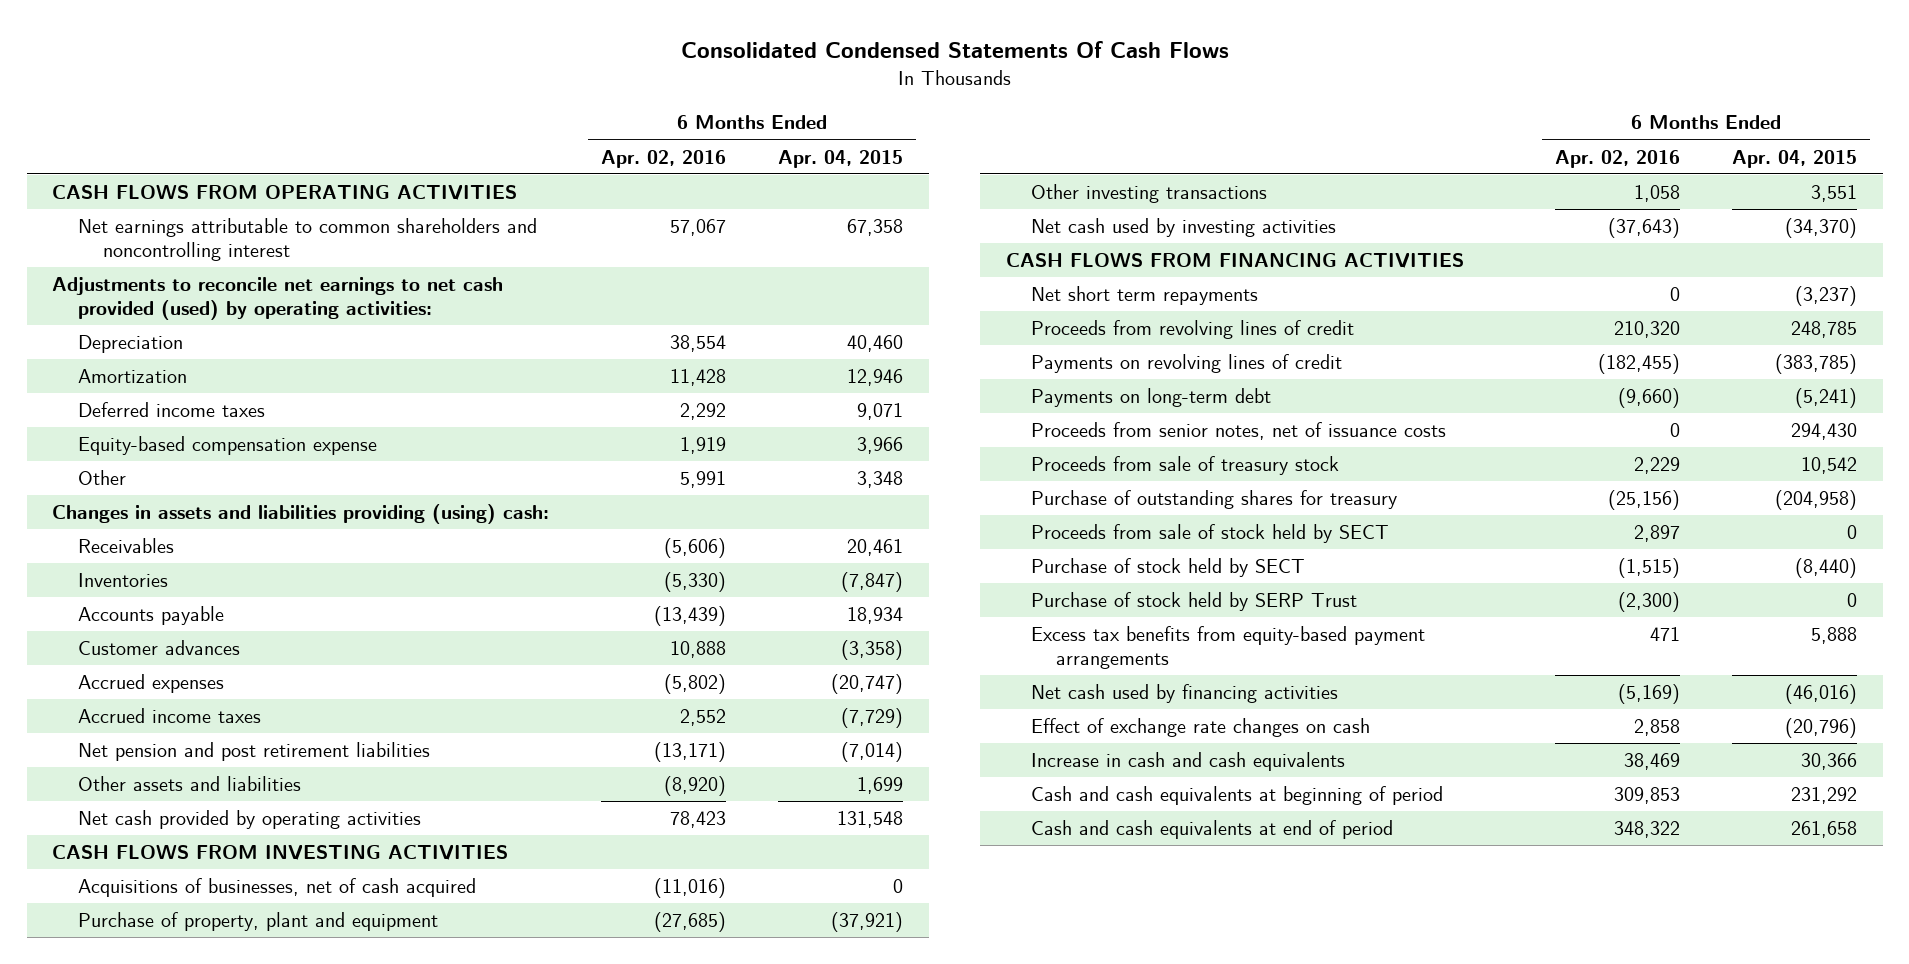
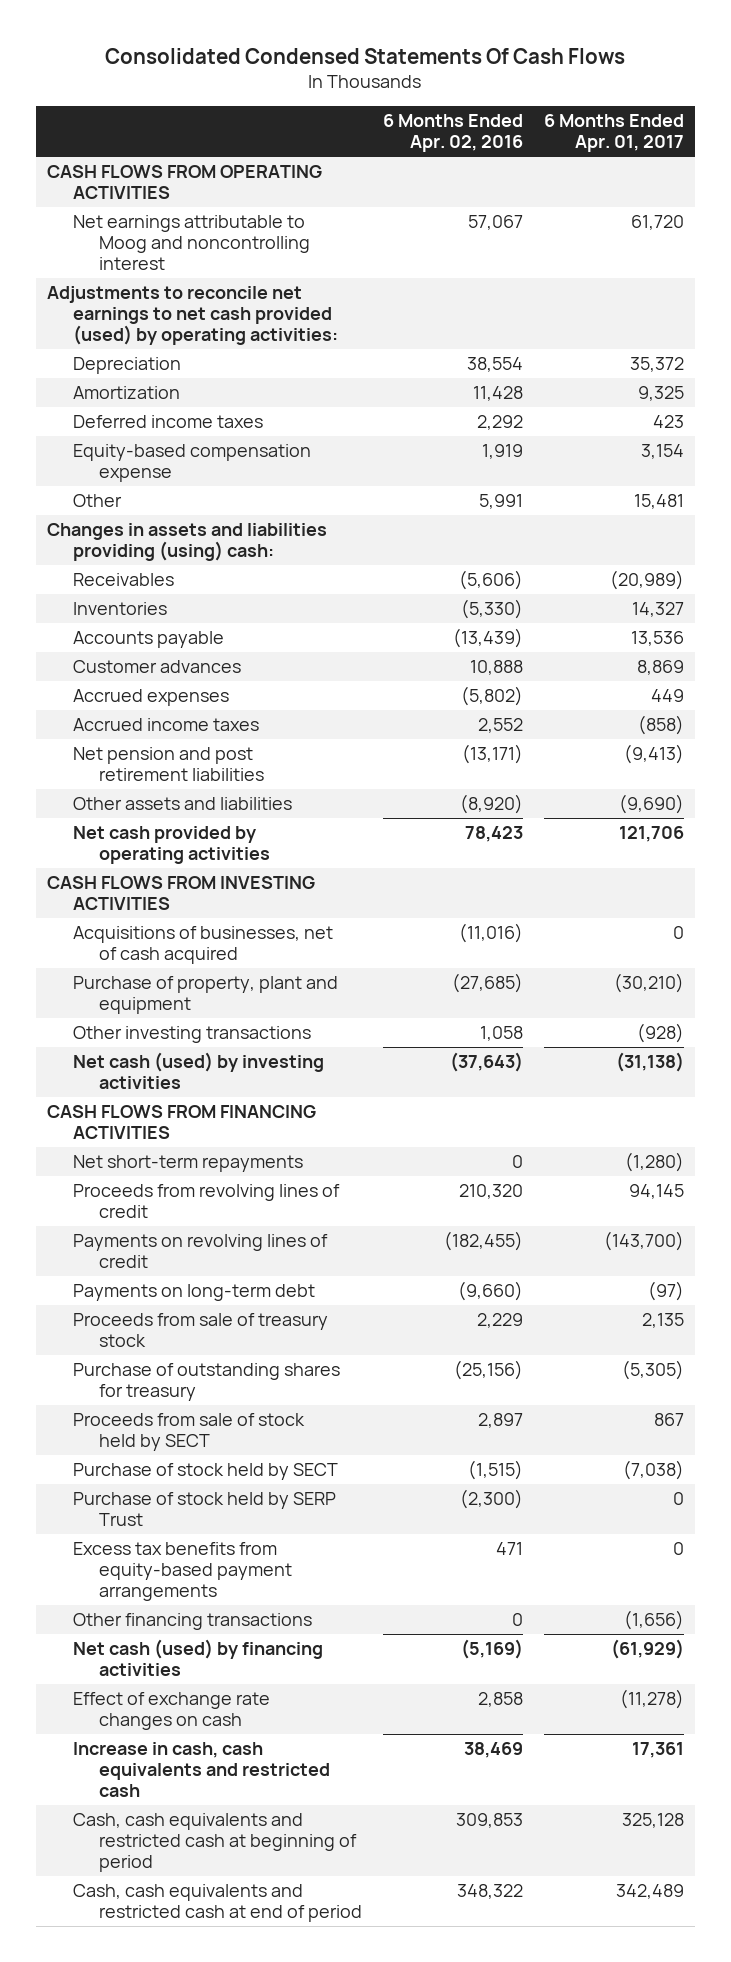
[778,149,904,168] Apr. 04, 2015 -> none
none -> [544,114,685,153] 6 Months Ended Apr. 01, 2017
[77,218,537,261] Net earnings attributable to common shareholders and noncontrolling interest -> [72,215,310,271] Net earnings attributable to Moog and noncontrolling interest
[1030,218,1336,238] Net cash used by investing activities -> [72,1052,324,1090] Net cash (used) by investing activities
[1030,286,1258,306] Net short term repayments -> [72,1155,303,1173] Net short-term repayments
[1030,422,1446,441] Proceeds from senior notes, net of issuance costs -> none
none -> [72,1613,312,1631] Other financing transactions
[1030,684,1338,704] Net cash used by financing activities -> [72,1639,323,1677] Net cash (used) by financing activities
[1030,752,1345,772] Increase in cash and cash equivalents -> [72,1742,330,1798] Increase in cash, cash equivalents and restricted cash
[1030,786,1443,806] Cash and cash equivalents at beginning of period -> [72,1813,357,1873] Cash, cash equivalents and restricted cash at beginning of period
[1030,820,1393,840] Cash and cash equivalents at end of period -> [72,1884,362,1923] Cash, cash equivalents and restricted cash at end of period

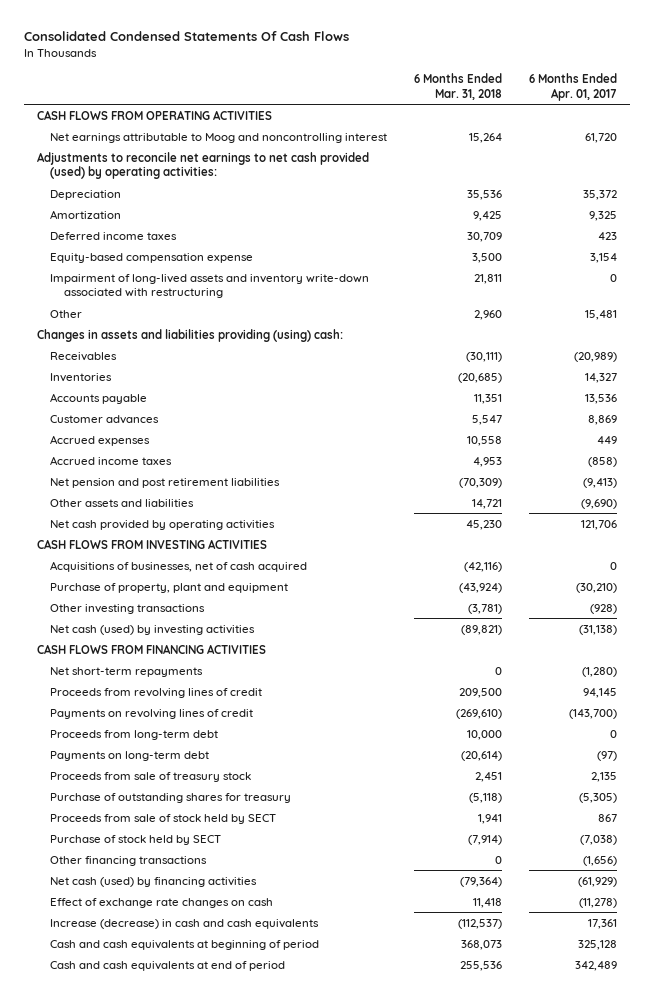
[382,114,523,153] 6 Months Ended Apr. 02, 2016 -> none
none -> [413,72,502,100] 6 Months Ended Mar. 31, 2018
none -> [50,273,370,299] Impairment of long-lived assets and inventory write-down associated with restructuring
none -> [50,729,219,740] Proceeds from long-term debt
[72,1492,336,1527] Purchase of stock held by SERP Trust -> none
[72,1542,292,1602] Excess tax benefits from equity-based payment arrangements -> none
[72,1742,330,1798] Increase in cash, cash equivalents and restricted cash -> [50,918,320,929] Increase (decrease) in cash and cash equivalents
[72,1813,357,1873] Cash, cash equivalents and restricted cash at beginning of period -> [50,939,320,950] Cash and cash equivalents at beginning of period
[72,1884,362,1923] Cash, cash equivalents and restricted cash at end of period -> [50,960,286,971] Cash and cash equivalents at end of period

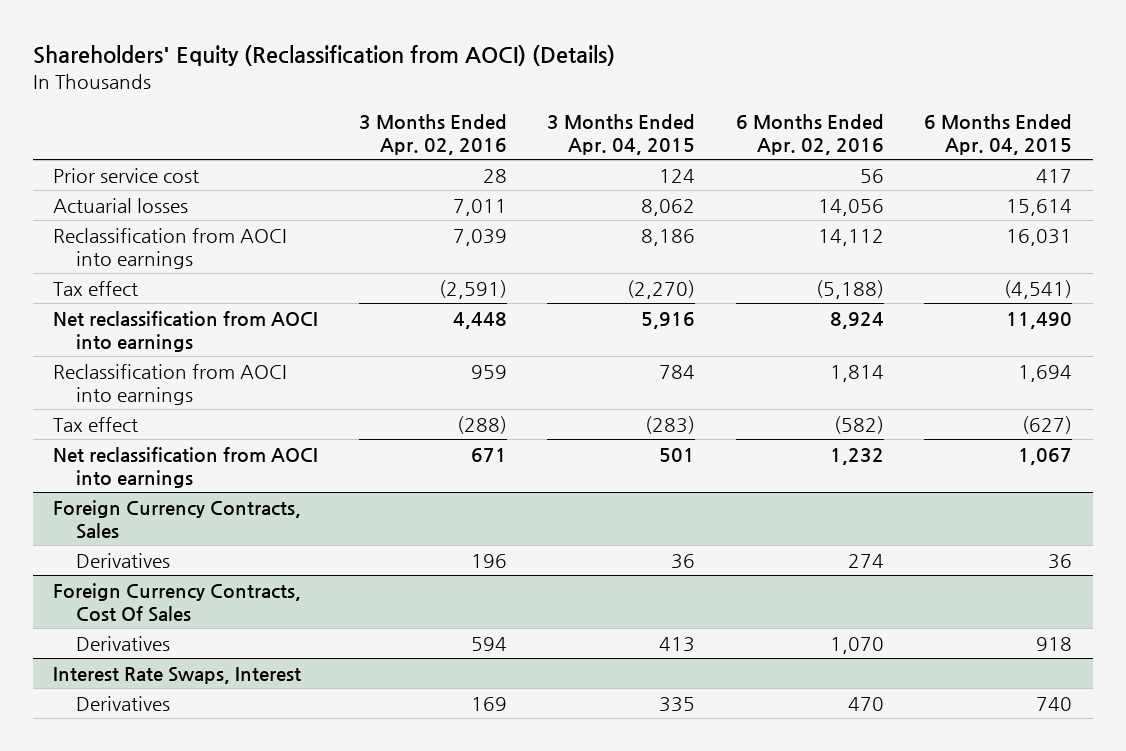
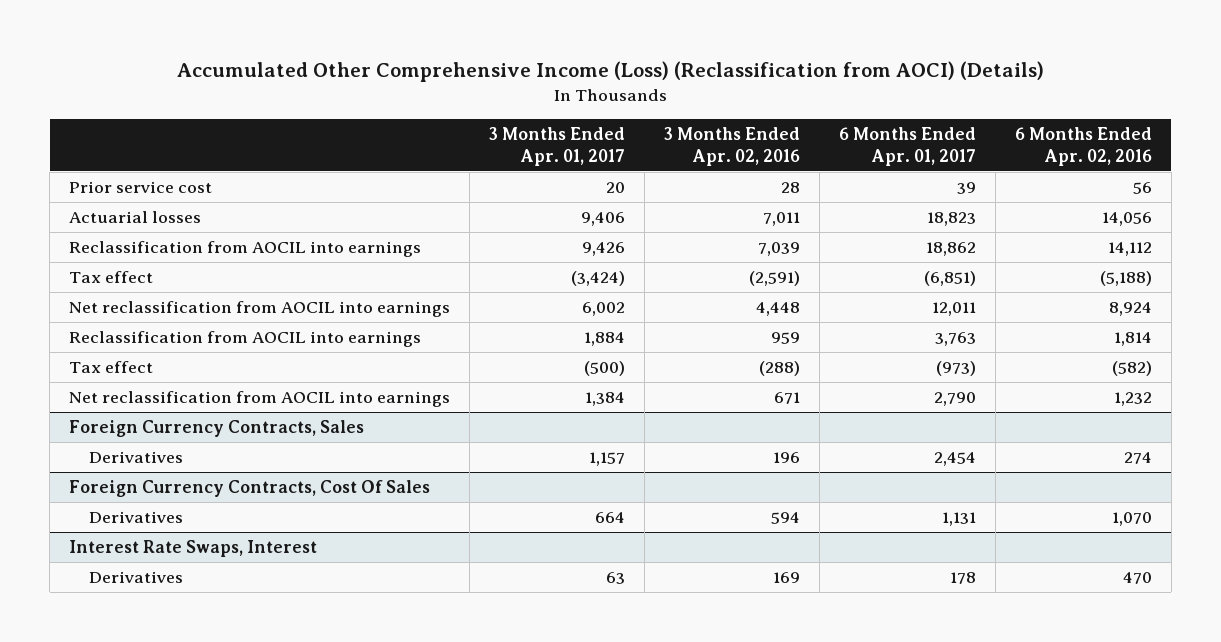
[33,45,616,67] Shareholders' Equity (Reclassification from AOCI) (Details) -> [176,61,1044,83] Accumulated Other Comprehensive Income (Loss) (Reclassification from AOCI) (Details)
[547,113,696,156] 3 Months Ended Apr. 04, 2015 -> none
[924,113,1073,156] 6 Months Ended Apr. 04, 2015 -> none
none -> [489,126,626,166] 3 Months Ended Apr. 01, 2017
none -> [839,126,977,166] 6 Months Ended Apr. 01, 2017
[53,227,288,269] Reclassification from AOCI into earnings -> [69,241,422,258] Reclassification from AOCIL into earnings
[53,310,319,352] Net reclassification from AOCI into earnings -> [69,301,451,318] Net reclassification from AOCIL into earnings
[53,363,288,405] Reclassification from AOCI into earnings -> [69,331,422,348] Reclassification from AOCIL into earnings
[53,446,319,488] Net reclassification from AOCI into earnings -> [69,391,451,408] Net reclassification from AOCIL into earnings

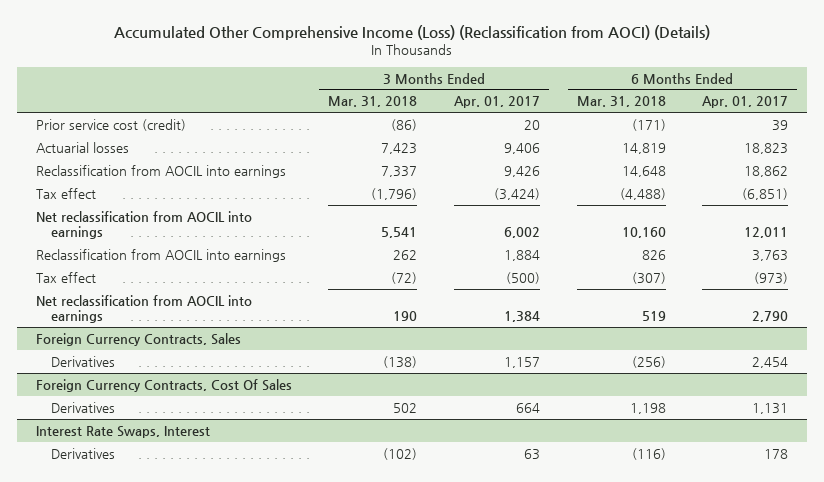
[664,126,801,166] 3 Months Ended Apr. 02, 2016 -> none
[1014,126,1152,166] 6 Months Ended Apr. 02, 2016 -> none
none -> [328,96,418,108] Mar. 31, 2018
none -> [576,96,666,108] Mar. 31, 2018
[69,181,213,194] Prior service cost -> [35,118,186,131] Prior service cost (credit)

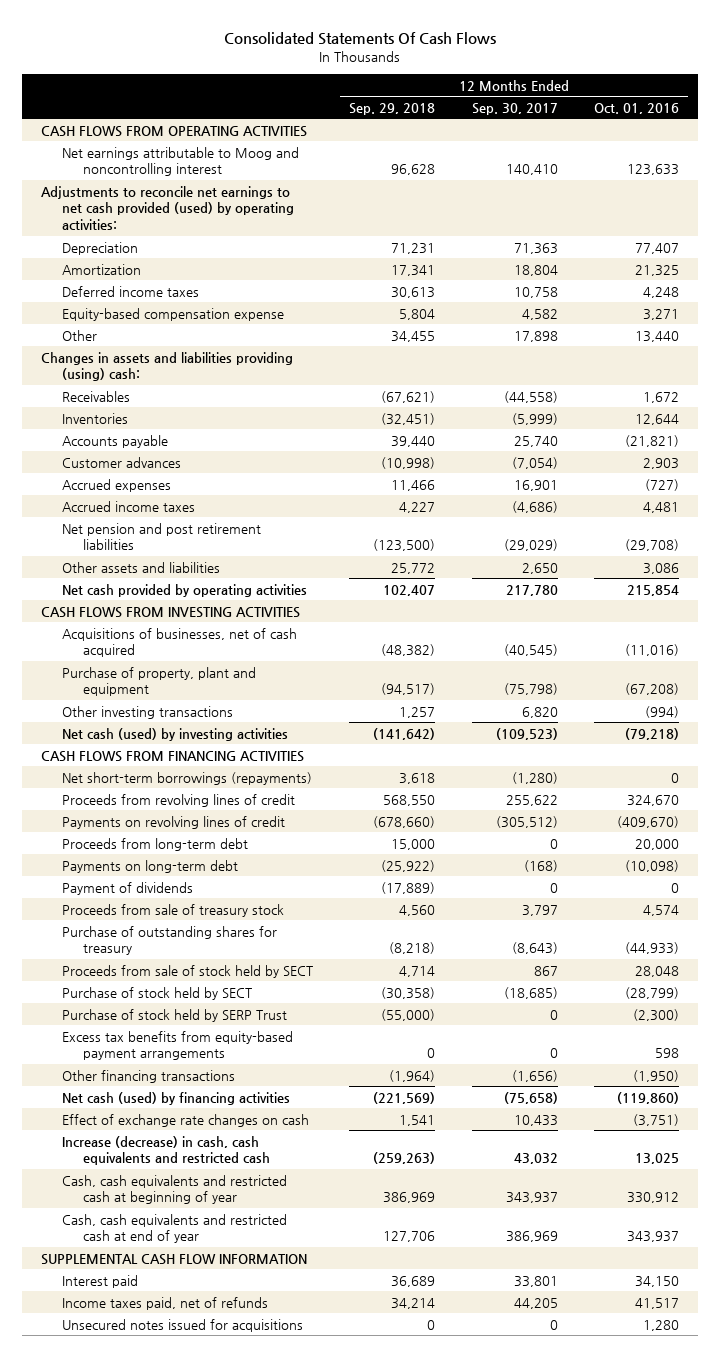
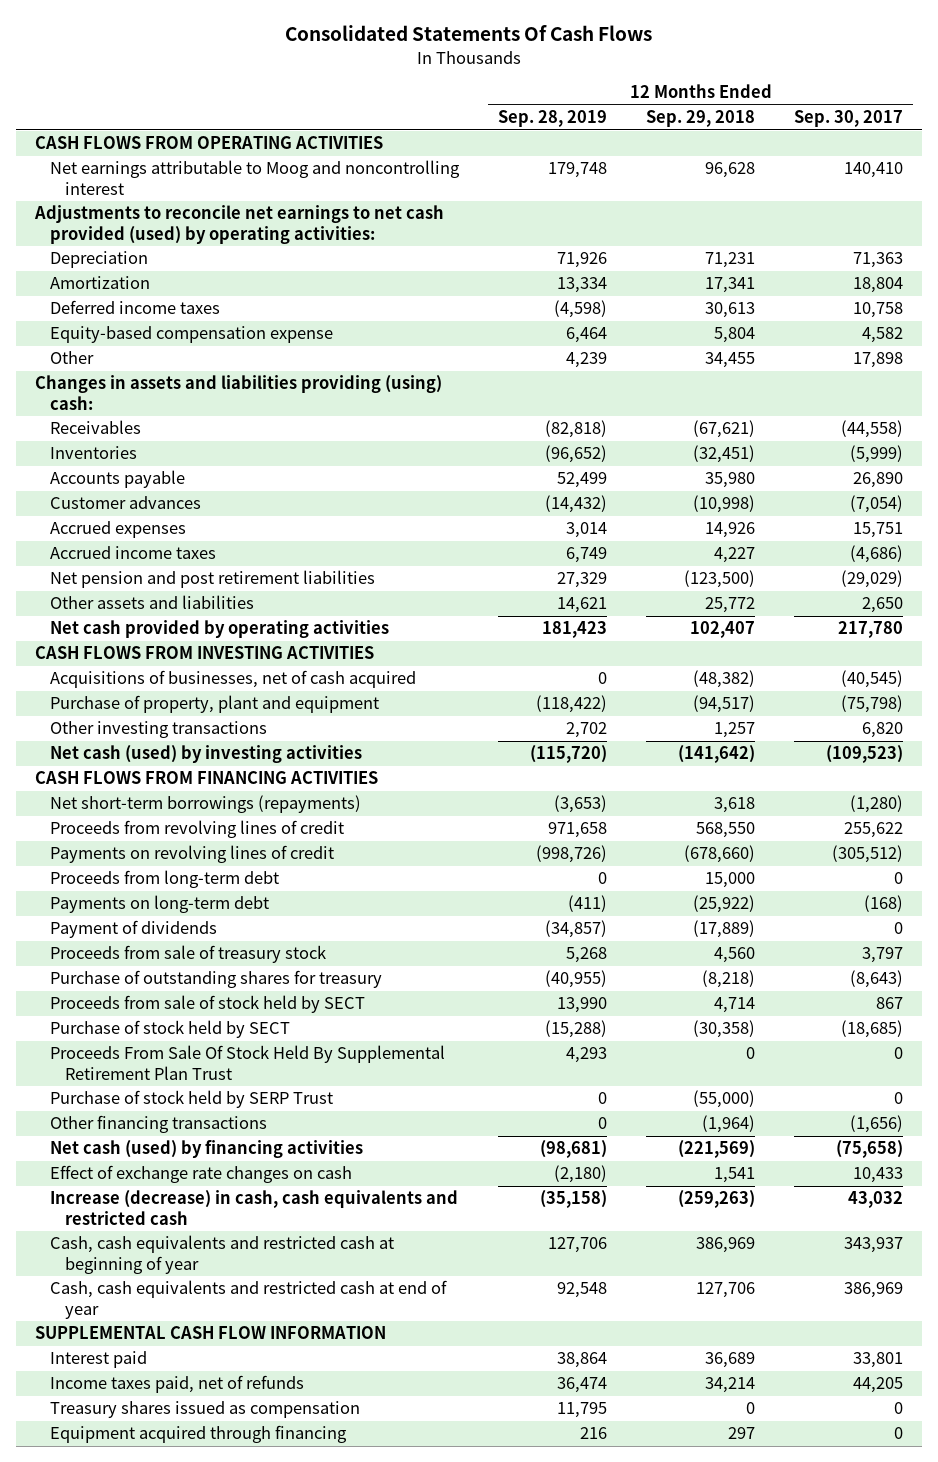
[594,102,680,114] Oct. 01, 2016 -> none
none -> [498,110,608,128] Sep. 28, 2019
[391,435,436,447] 39,440 -> [705,472,756,489] 35,980
[513,435,558,447] 25,740 -> [852,472,903,489] 26,890
[391,479,436,491] 11,466 -> [705,522,756,539] 14,926
[513,479,558,491] 16,901 -> [852,522,903,539] 15,751
none -> [50,1045,446,1080] Proceeds From Sale Of Stock Held By Supplemental Retirement Plan Trust
[61,1030,293,1061] Excess tax benefits from equity-based payment arrangements -> none
[61,1318,303,1332] Unsecured notes issued for acquisitions -> none
none -> [50,1401,361,1419] Treasury shares issued as compensation
none -> [50,1425,348,1444] Equipment acquired through financing

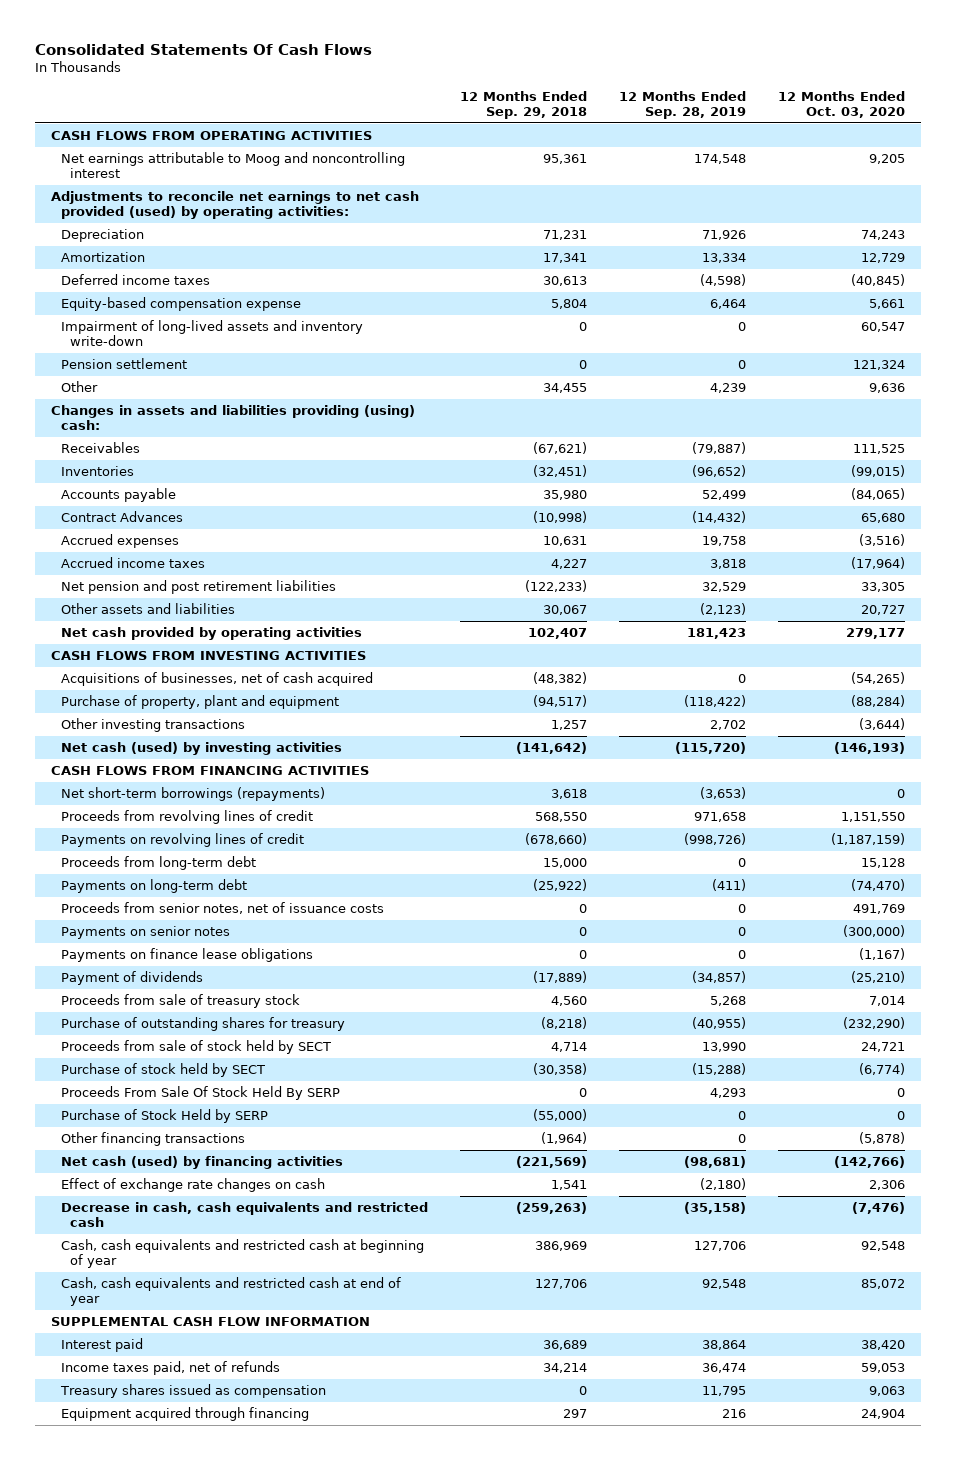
[793,110,903,128] Sep. 30, 2017 -> none
none -> [777,90,905,118] 12 Months Ended Oct. 03, 2020
[548,162,608,179] 179,748 -> [693,154,746,165] 174,548
[705,162,756,179] 96,628 -> [542,154,587,165] 95,361
none -> [60,320,363,347] Impairment of long-lived assets and inventory write-down
none -> [60,358,187,370] Pension settlement
[545,420,608,439] (82,818) -> [691,442,746,455] (79,887)
[50,496,202,510] Customer advances -> [60,511,183,523] Contract Advances
[566,522,608,539] 3,014 -> [701,536,746,547] 19,758
[705,522,756,539] 14,926 -> [542,536,587,547] 10,631
[566,547,608,564] 6,749 -> [709,559,746,570] 3,818
[557,572,608,589] 27,329 -> [701,582,746,593] 32,529
[684,570,756,589] (123,500) -> [524,580,587,593] (122,233)
[557,597,608,614] 14,621 -> [699,603,746,616] (2,123)
[705,597,756,614] 25,772 -> [542,605,587,616] 30,067
none -> [60,902,384,915] Proceeds from senior notes, net of issuance costs
none -> [60,926,230,940] Payments on senior notes
none -> [60,948,313,963] Payments on finance lease obligations
[50,1045,446,1080] Proceeds From Sale Of Stock Held By Supplemental Retirement Plan Trust -> [60,1086,340,1101] Proceeds From Sale Of Stock Held By SERP
[50,1090,334,1109] Purchase of stock held by SERP Trust -> [60,1109,268,1124] Purchase of Stock Held by SERP
[50,1190,459,1225] Increase (decrease) in cash, cash equivalents and restricted cash -> [60,1202,428,1228] Decrease in cash, cash equivalents and restricted cash

